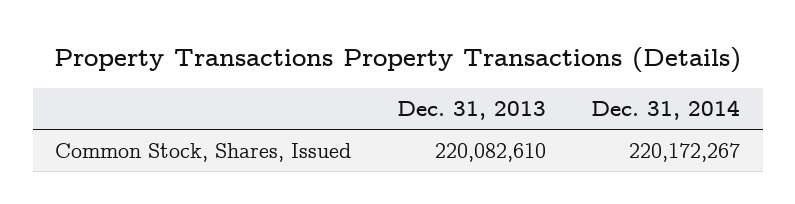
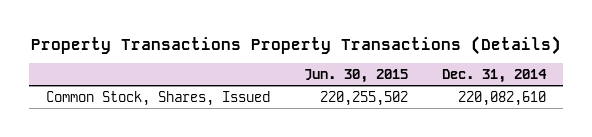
[396,101,546,121] Dec. 31, 2013 -> none
none -> [303,68,408,83] Jun. 30, 2015
[629,143,741,163] 220,172,267 -> [457,90,546,106] 220,082,610

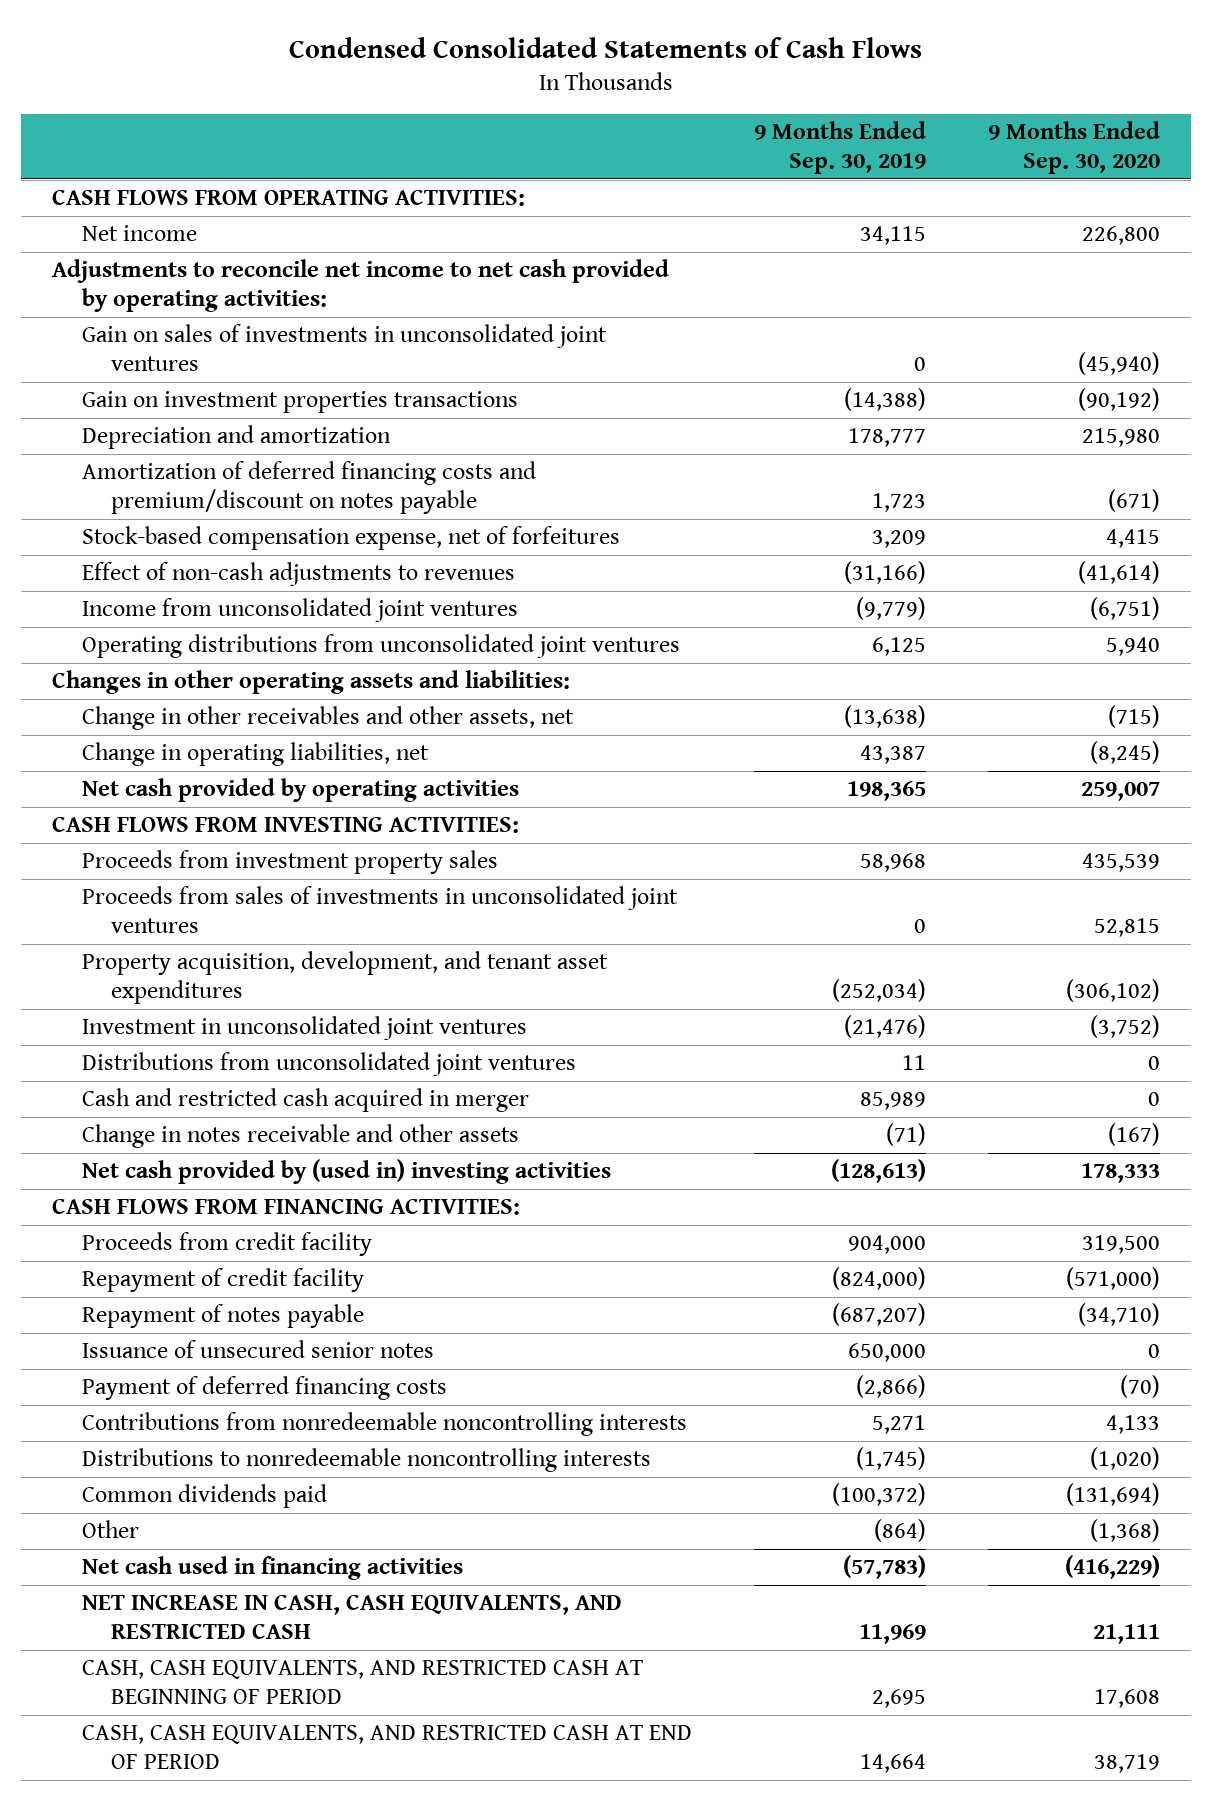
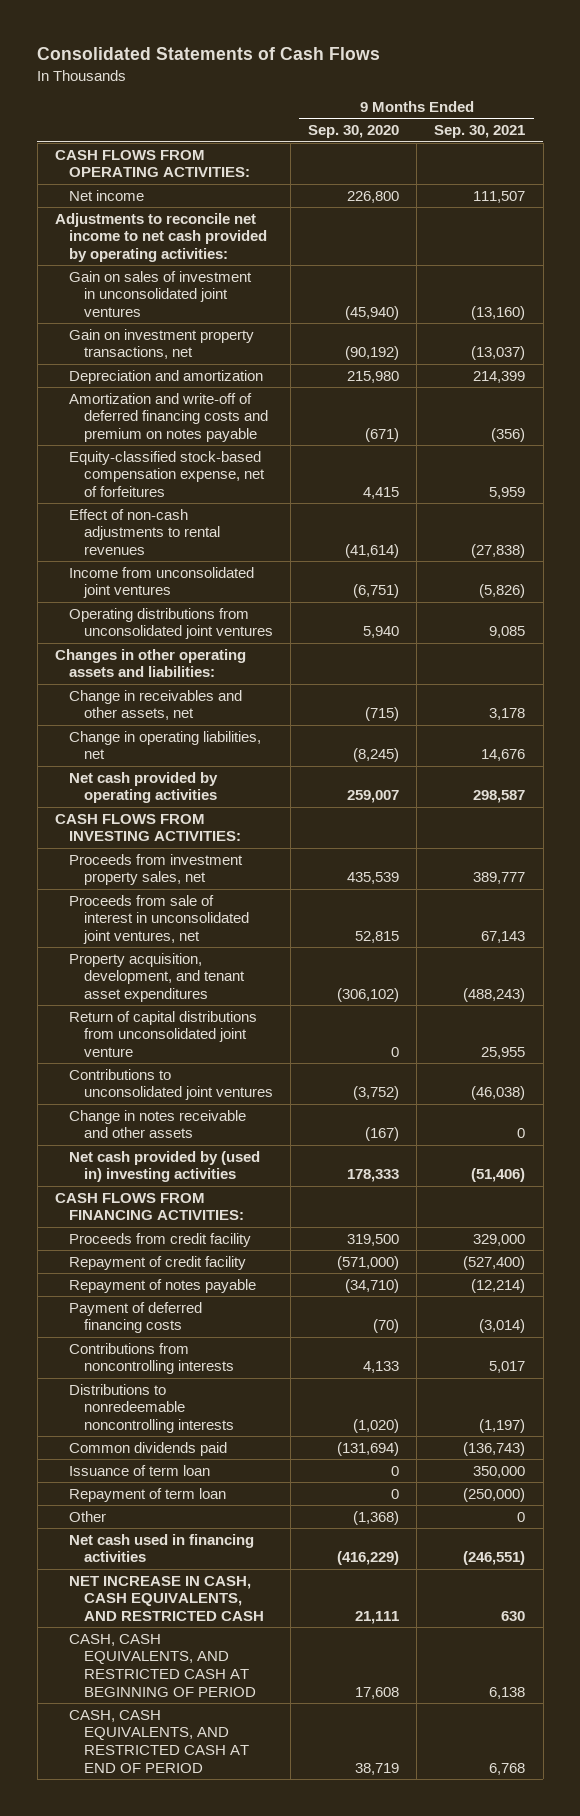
[288,36,922,58] Condensed Consolidated Statements of Cash Flows -> [37,47,381,61] Consolidated Statements of Cash Flows
[753,121,926,175] 9 Months Ended Sep. 30, 2019 -> none
none -> [434,125,526,139] Sep. 30, 2021
[81,324,607,372] Gain on sales of investments in unconsolidated joint ventures -> [69,270,253,318] Gain on sales of investment in unconsolidated joint ventures
[81,391,518,414] Gain on investment properties transactions -> [69,328,255,360] Gain on investment property transactions, net
[81,461,536,515] Amortization of deferred financing costs and premium/discount on notes payable -> [69,392,268,443] Amortization and write-off of deferred financing costs and premium on notes payable
[81,526,620,551] Stock-based compensation expense, net of forfeitures -> [69,450,265,498] Equity-classified stock-based compensation expense, net of forfeitures
[81,562,515,587] Effect of non-cash adjustments to revenues -> [69,508,220,556] Effect of non-cash adjustments to rental revenues
[81,706,574,731] Change in other receivables and other assets, net -> [69,689,243,721] Change in receivables and other assets, net
[81,850,498,875] Proceeds from investment property sales -> [69,853,244,886] Proceeds from investment property sales, net
[81,886,678,934] Proceeds from sales of investments in unconsolidated joint ventures -> [69,894,249,945] Proceeds from sale of interest in unconsolidated joint ventures, net
[81,1052,576,1077] Distributions from unconsolidated joint ventures -> none
[81,1088,529,1113] Cash and restricted cash acquired in merger -> none
none -> [69,1010,258,1058] Return of capital distributions from unconsolidated joint venture
[81,1016,527,1041] Investment in unconsolidated joint ventures -> [69,1068,273,1101] Contributions to unconsolidated joint ventures
[81,1340,434,1359] Issuance of unsecured senior notes -> none
[81,1412,687,1437] Contributions from nonredeemable noncontrolling interests -> [69,1342,234,1375] Contributions from noncontrolling interests
none -> [69,1464,211,1476] Issuance of term loan
none -> [69,1487,227,1502] Repayment of term loan

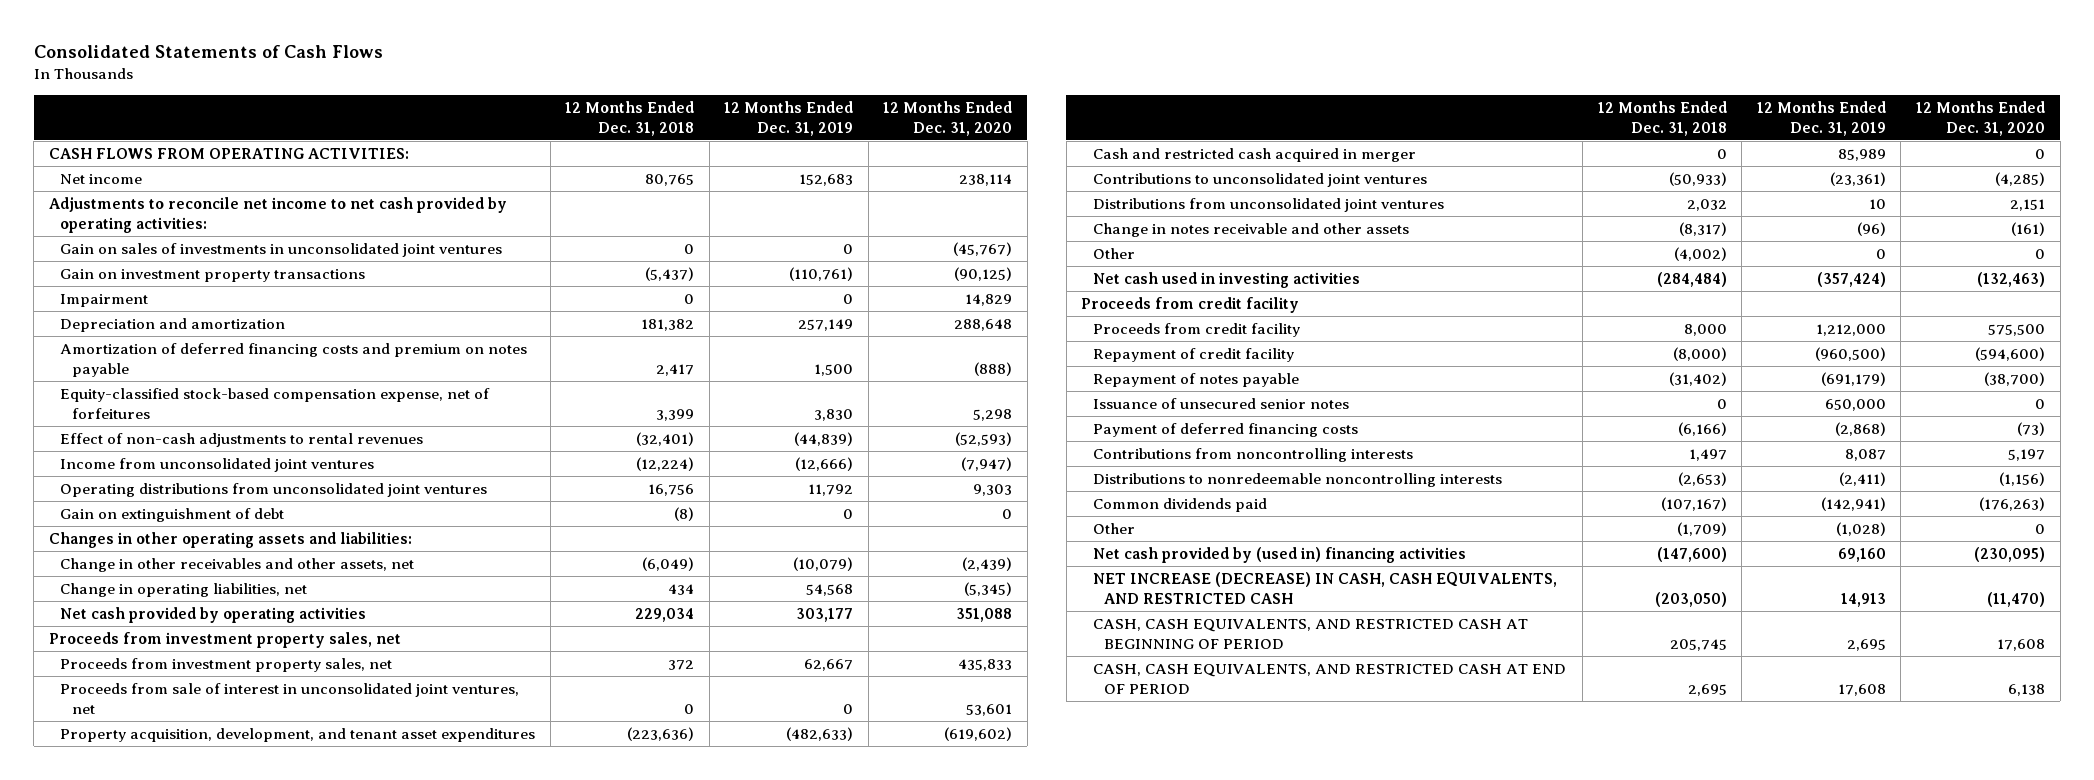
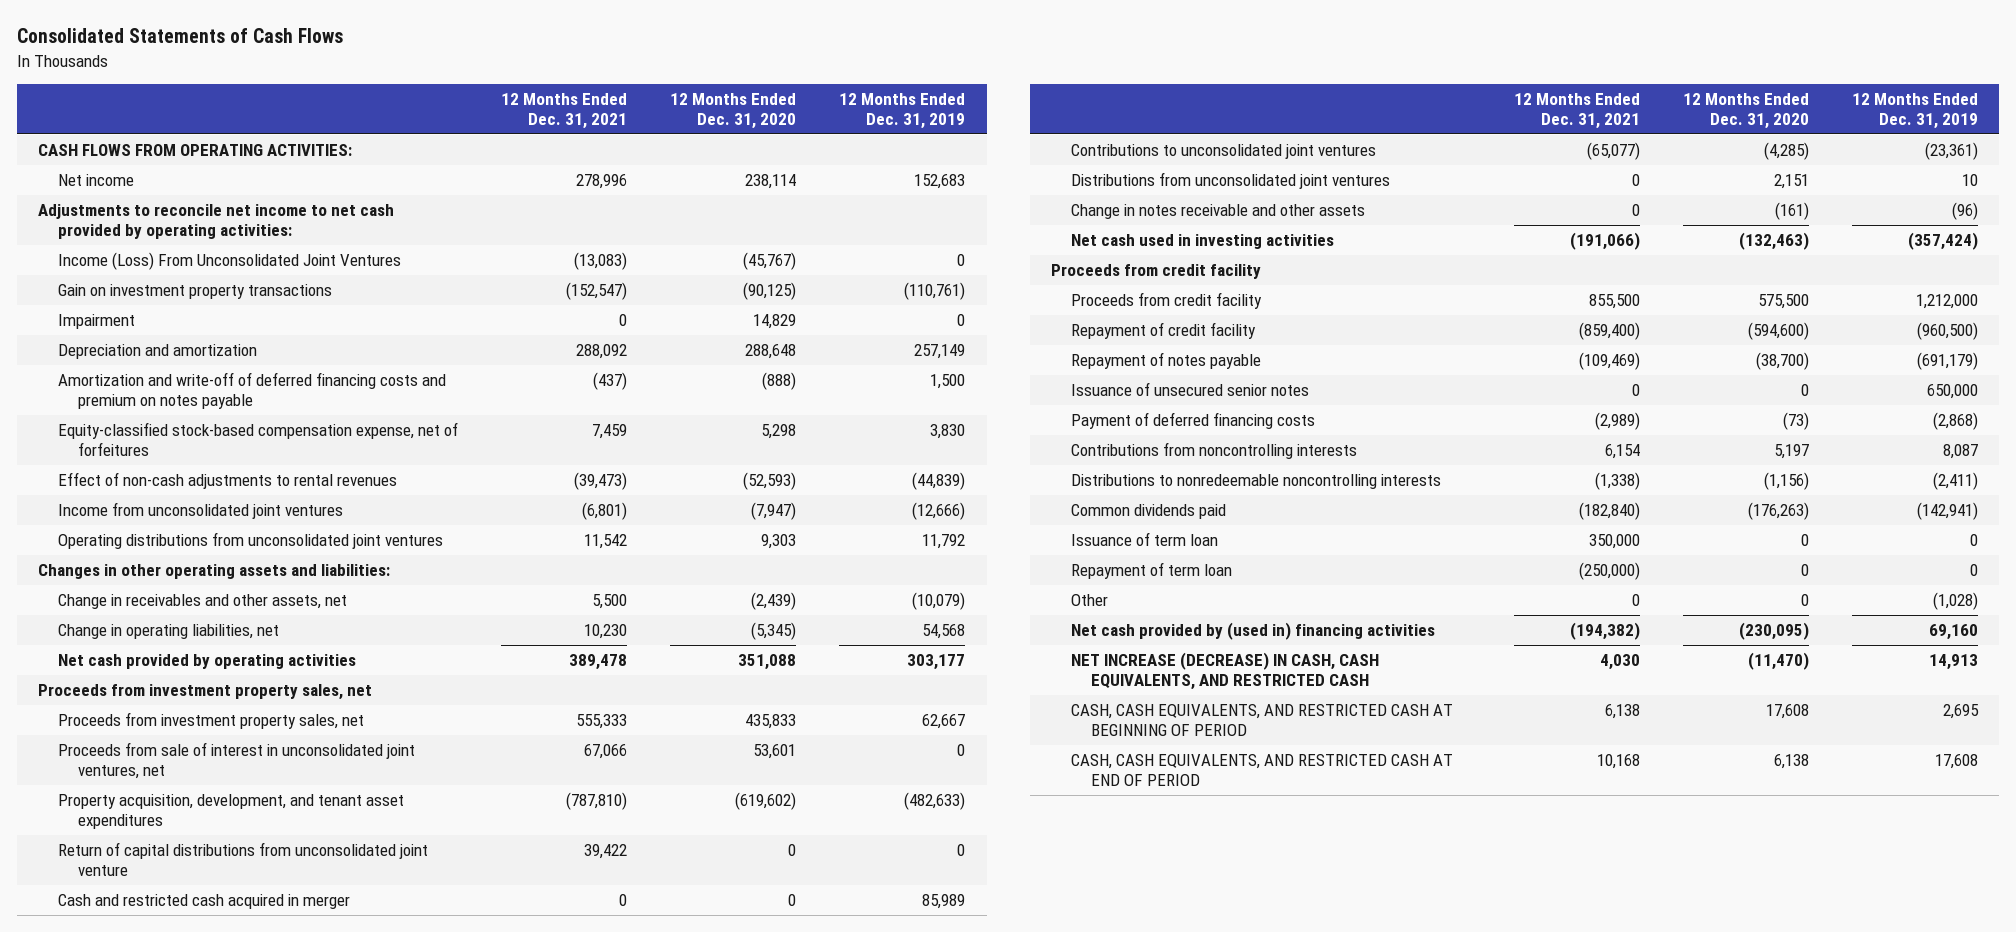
[565,100,695,136] 12 Months Ended Dec. 31, 2018 -> none
none -> [501,92,628,129] 12 Months Ended Dec. 31, 2021
[60,242,503,257] Gain on sales of investments in unconsolidated joint ventures -> [58,251,402,270] Income (Loss) From Unconsolidated Joint Ventures
[60,342,528,378] Amortization of deferred financing costs and premium on notes payable -> [58,371,447,410] Amortization and write-off of deferred financing costs and premium on notes payable
[60,507,285,522] Gain on extinguishment of debt -> none
[60,557,415,572] Change in other receivables and other assets, net -> [58,593,348,609] Change in receivables and other assets, net
none -> [58,841,429,877] Return of capital distributions from unconsolidated joint venture
[1092,247,1135,259] Other -> none
none -> [1070,531,1218,546] Issuance of term loan
none -> [1070,561,1232,579] Repayment of term loan

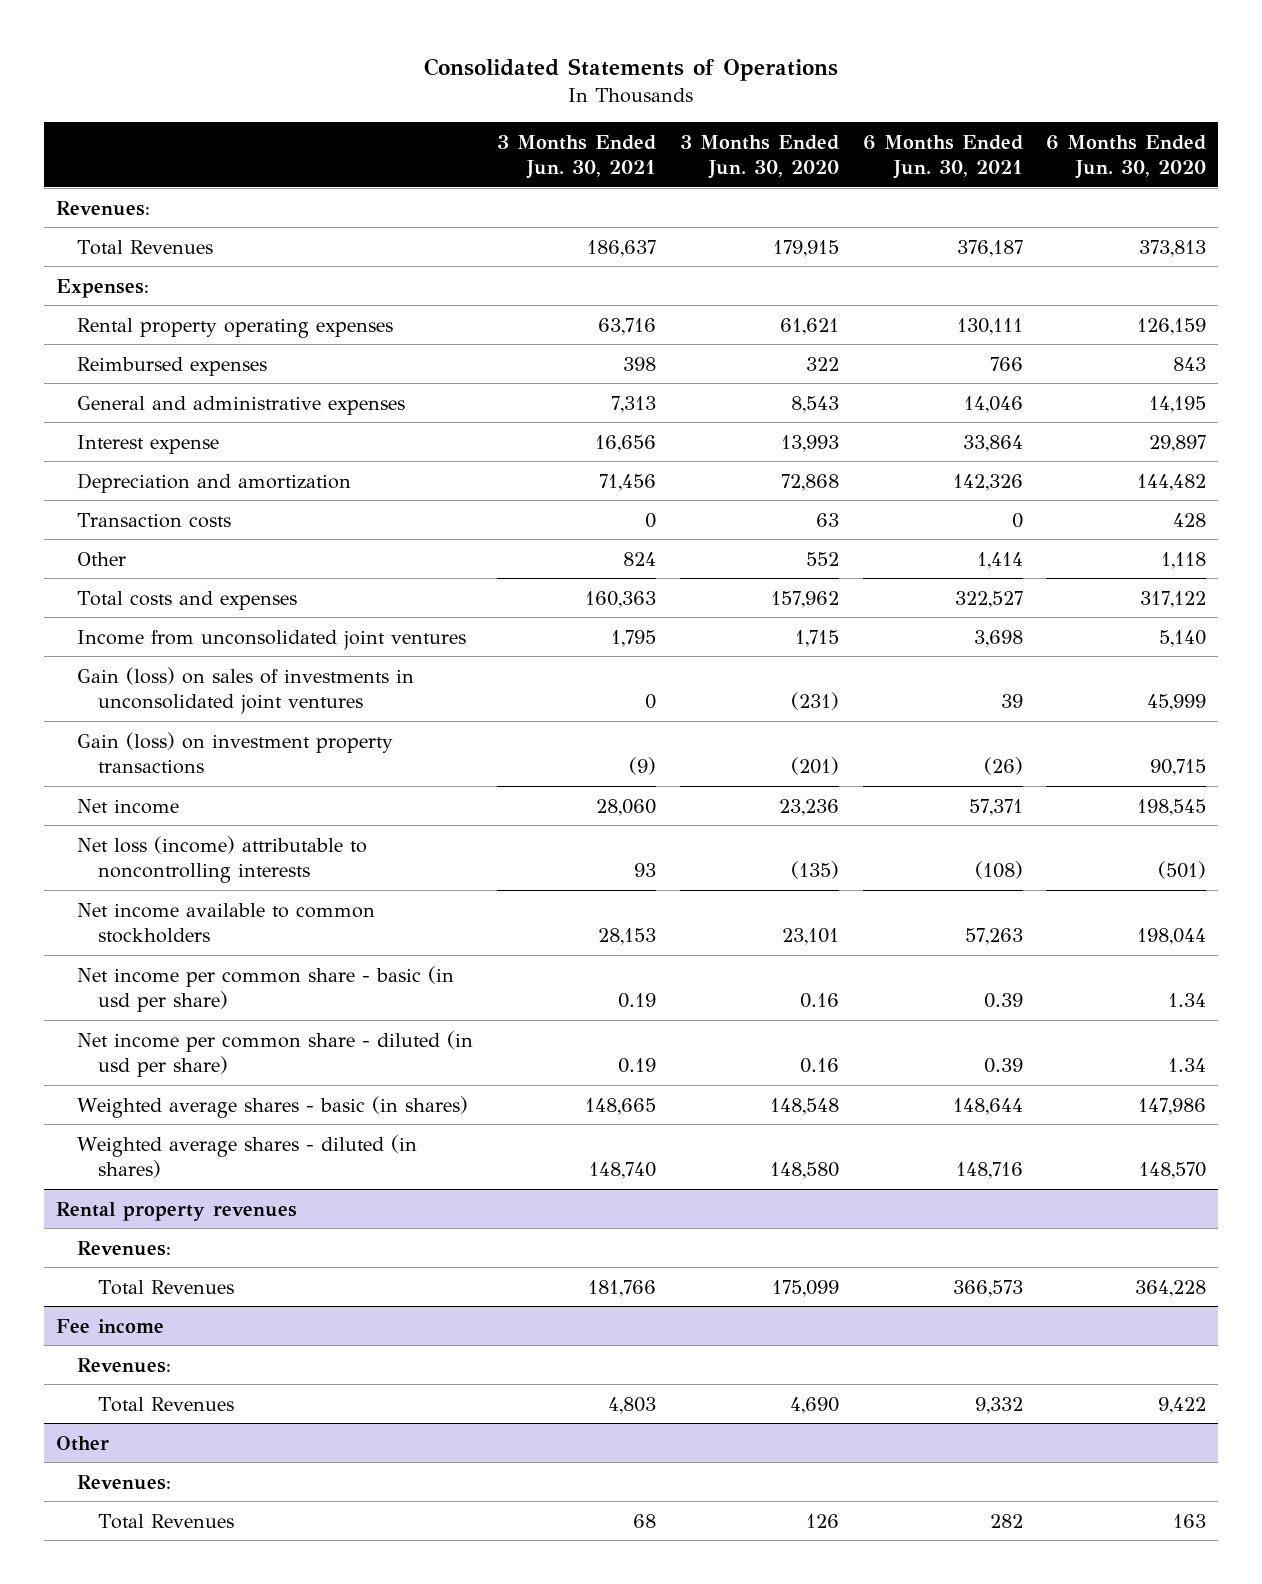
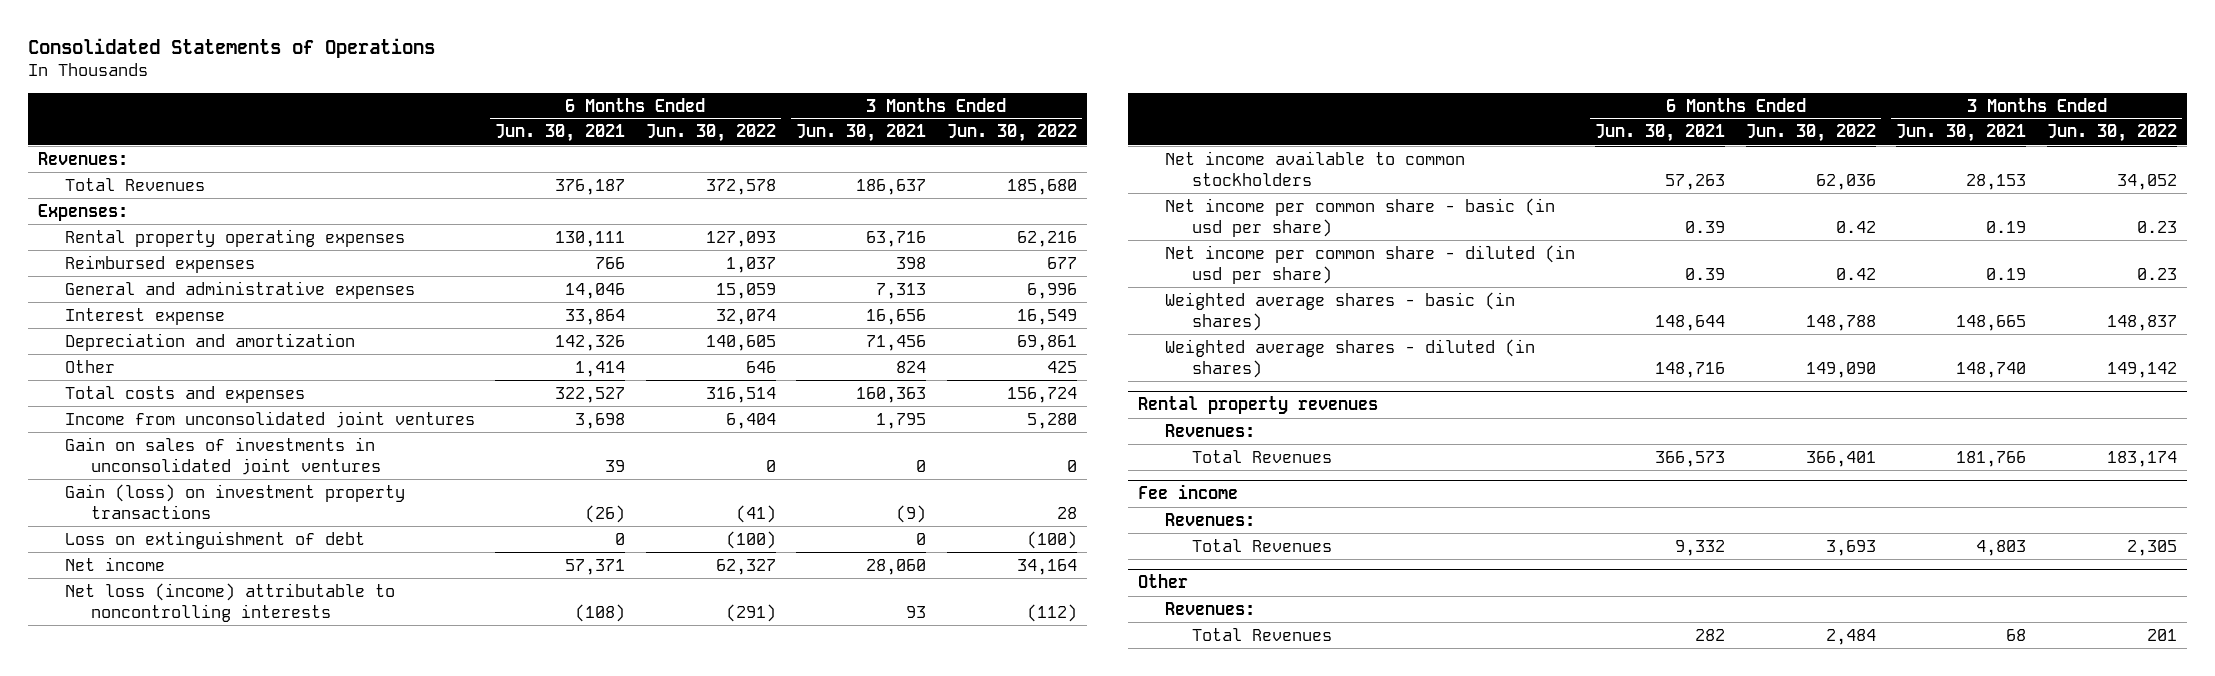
[679,134,839,180] 3 Months Ended Jun. 30, 2020 -> none
[1046,134,1207,180] 6 Months Ended Jun. 30, 2020 -> none
none -> [645,124,776,143] Jun. 30, 2022
none -> [946,124,1077,143] Jun. 30, 2022
[76,512,231,528] Transaction costs -> none
[76,666,414,714] Gain (loss) on sales of investments in unconsolidated joint ventures -> [64,436,382,476] Gain on sales of investments in unconsolidated joint ventures
none -> [64,530,365,549] Loss on extinguishment of debt

